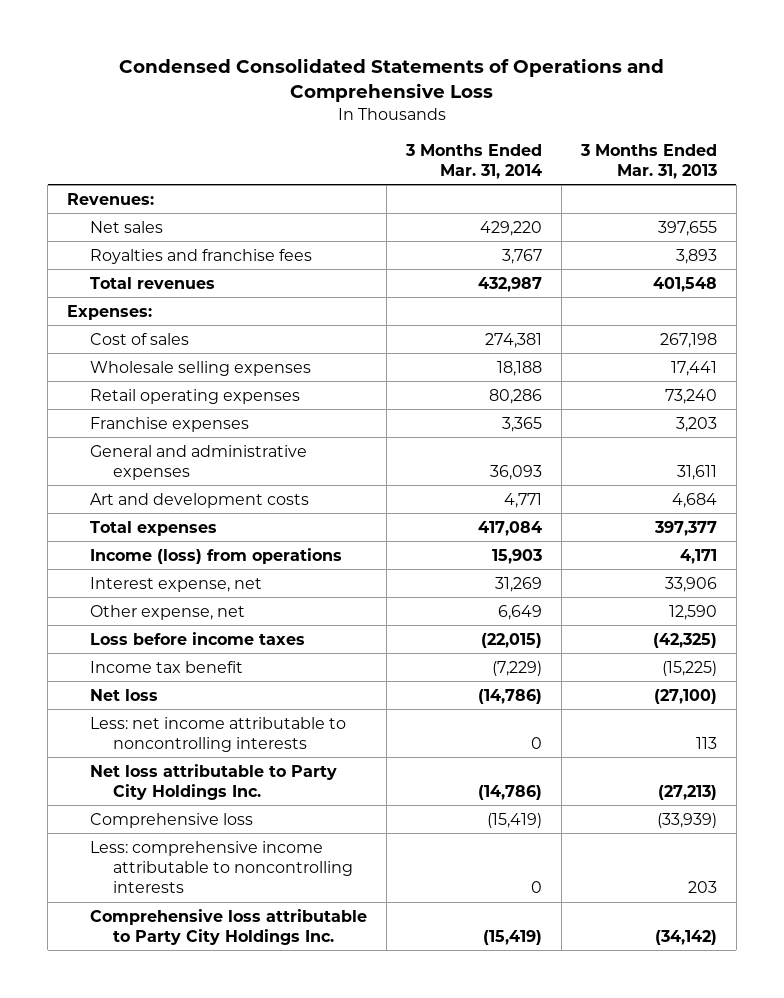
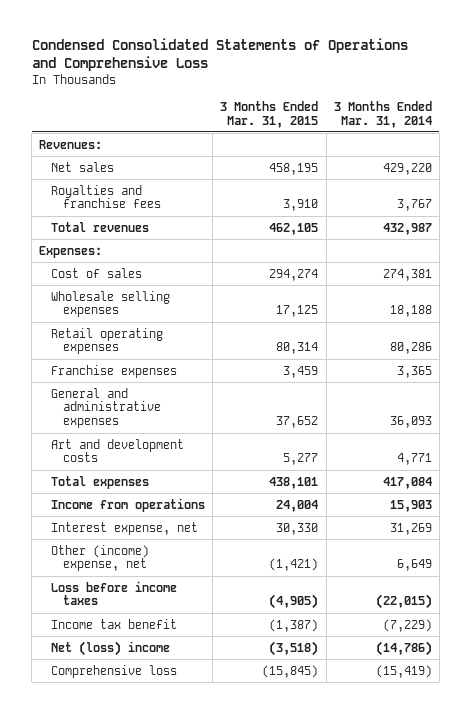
[579,143,717,180] 3 Months Ended Mar. 31, 2013 -> none
none -> [220,100,319,128] 3 Months Ended Mar. 31, 2015
[90,547,343,564] Income (loss) from operations -> [51,497,206,512] Income from operations
[90,604,246,620] Other expense, net -> [51,544,150,572] Other (income) expense, net
[90,688,159,701] Net loss -> none
[90,716,347,752] Less: net income attributable to noncontrolling interests -> none
[90,763,338,800] Net loss attributable to Party City Holdings Inc. -> [51,640,171,656] Net (loss) income
[90,840,354,894] Less: comprehensive income attributable to noncontrolling interests -> none
[90,908,368,945] Comprehensive loss attributable to Party City Holdings Inc. -> none

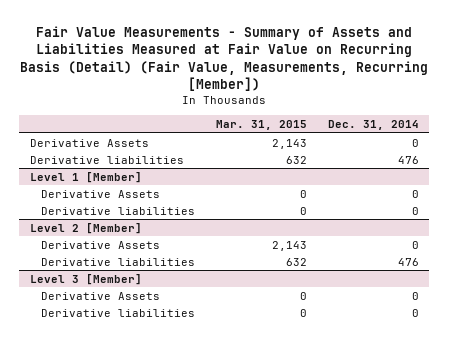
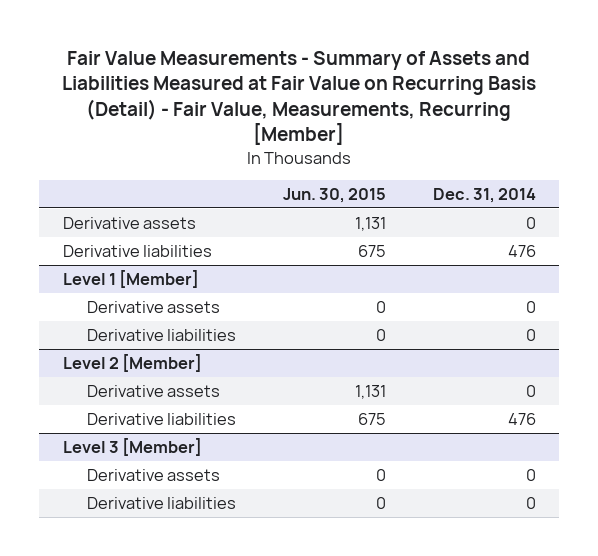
[20,25,429,92] Fair Value Measurements - Summary of Assets and Liabilities Measured at Fair Value on Recurring Basis (Detail) (Fair Value, Measurements, Recurring [Member]) -> [62,50,537,146] Fair Value Measurements - Summary of Assets and Liabilities Measured at Fair Value on Recurring Basis (Detail) - Fair Value, Measurements, Recurring [Member]
[215,120,307,131] Mar. 31, 2015 -> none
none -> [282,187,386,203] Jun. 30, 2015
[29,138,149,147] Derivative Assets -> [62,216,196,229] Derivative assets
[41,189,161,198] Derivative Assets -> [86,300,220,313] Derivative assets
[41,240,161,249] Derivative Assets -> [86,384,220,397] Derivative assets
[41,291,161,300] Derivative Assets -> [86,468,220,481] Derivative assets

